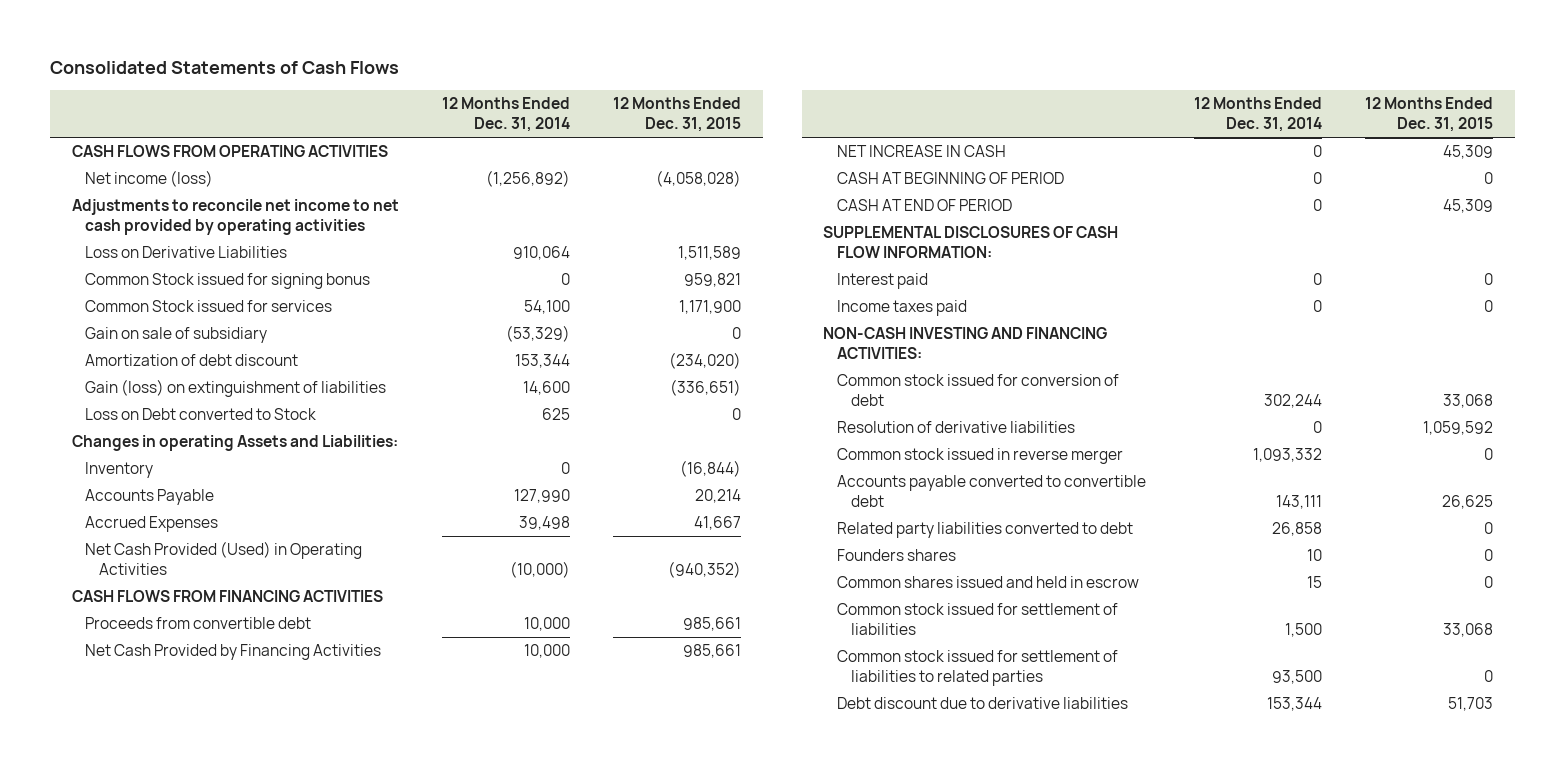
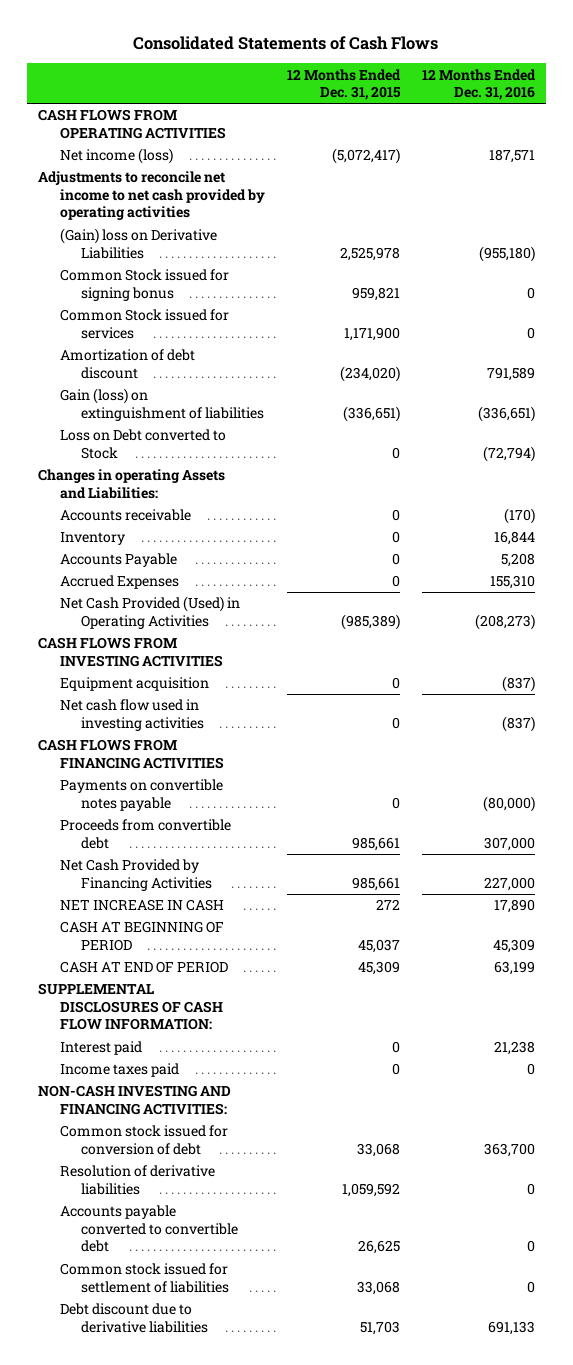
[441,97,570,133] 12 Months Ended Dec. 31, 2014 -> none
none -> [421,68,536,101] 12 Months Ended Dec. 31, 2016
[656,170,742,188] (4,058,028) -> [331,148,400,165] (5,072,417)
[85,246,288,259] Loss on Derivative Liabilities -> [59,228,217,259] (Gain) loss on Derivative Liabilities
[678,246,742,261] 1,511,589 -> [339,246,400,261] 2,525,978
[85,327,268,344] Gain on sale of subsidiary -> none
none -> [59,509,191,522] Accounts receivable
[680,460,742,478] (16,844) -> [391,531,400,544] 0
[695,489,742,504] 20,214 -> [391,553,400,566] 0
[694,516,742,531] 41,667 -> [391,575,400,588] 0
[668,561,742,579] (940,352) -> [340,613,400,630] (985,389)
none -> [38,637,223,667] CASH FLOWS FROM INVESTING ACTIVITIES
none -> [59,677,209,692] Equipment acquisition
none -> [59,699,205,731] Net cash flow used in investing activities
none -> [59,779,223,811] Payments on convertible notes payable
[1442,145,1493,160] 45,309 -> [375,899,400,911] 272
[1483,172,1493,185] 0 -> [357,938,400,953] 45,037
[837,448,1124,465] Common stock issued in reverse merger -> none
[837,522,1134,539] Related party liabilities converted to debt -> none
[837,549,957,562] Founders shares -> none
[837,576,1140,589] Common shares issued and held in escrow -> none
[837,650,1119,687] Common stock issued for settlement of liabilities to related parties -> none

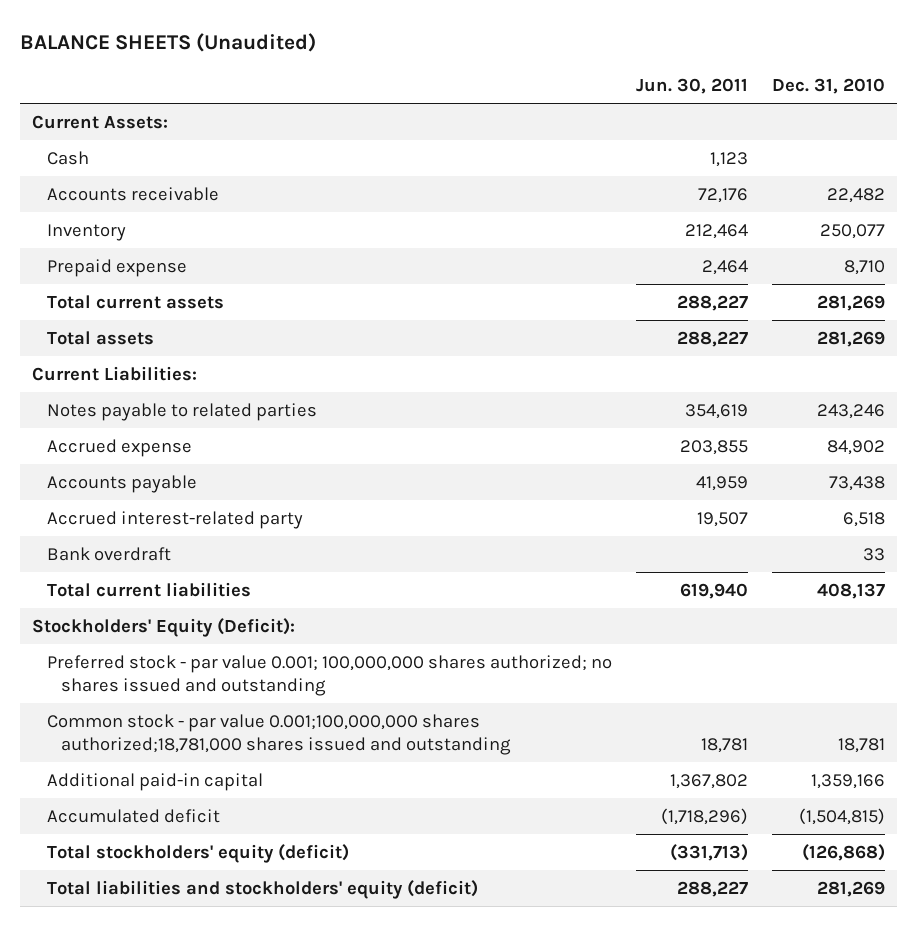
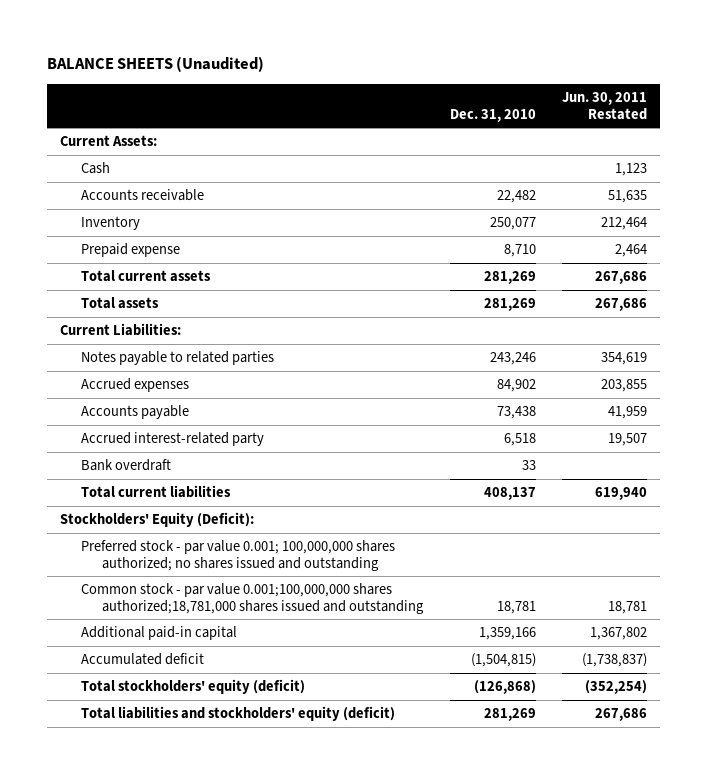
[636,77,749,94] Jun. 30, 2011 -> none
none -> [561,91,647,120] Jun. 30, 2011 Restated
[46,438,192,457] Accrued expense -> [81,378,190,393] Accrued expenses

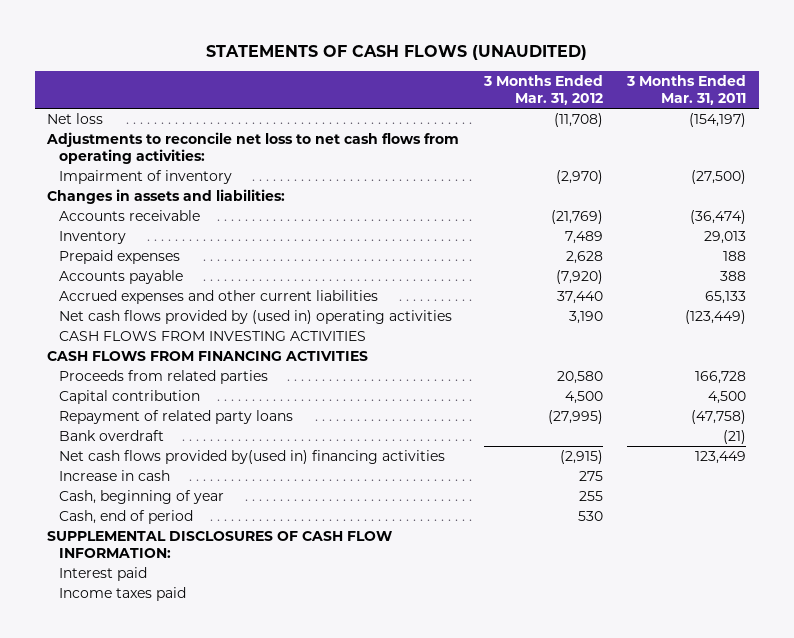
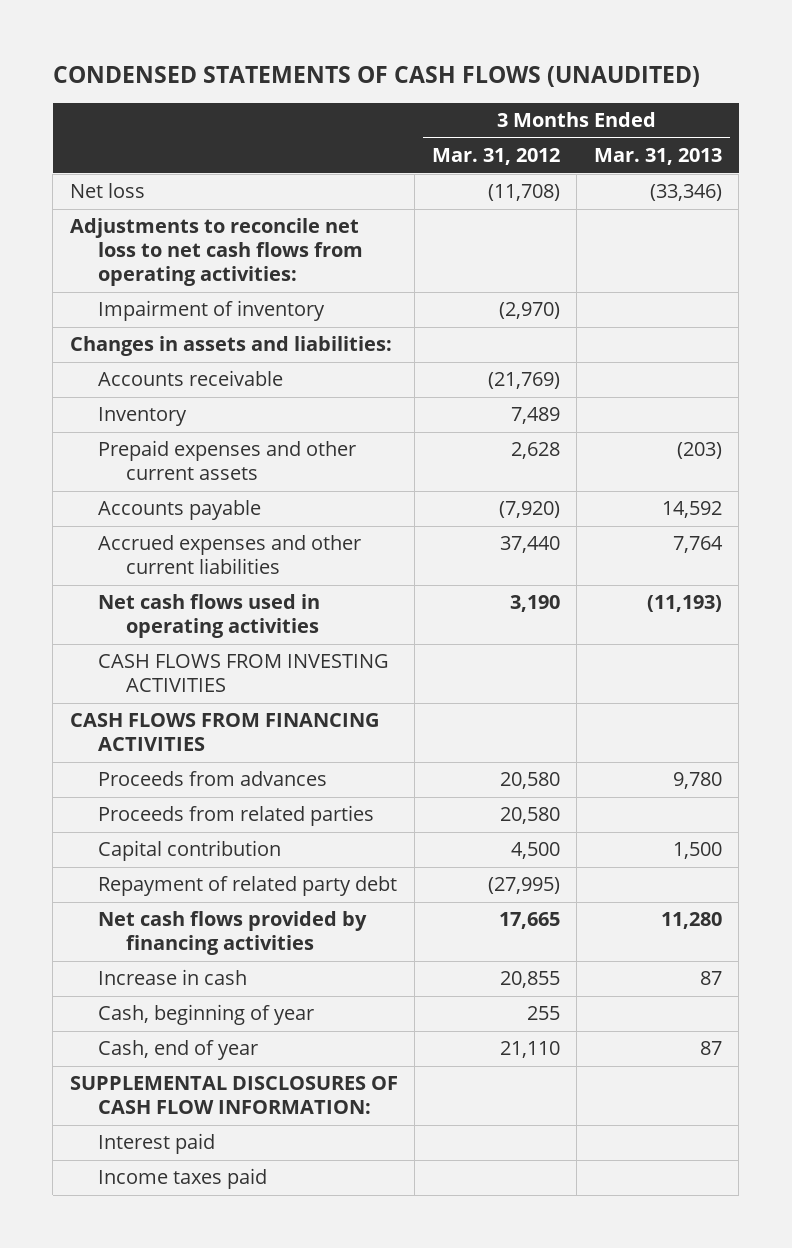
[205,44,587,60] STATEMENTS OF CASH FLOWS (UNAUDITED) -> [52,66,700,88] CONDENSED STATEMENTS OF CASH FLOWS (UNAUDITED)
[626,74,747,105] 3 Months Ended Mar. 31, 2011 -> none
none -> [593,148,722,166] Mar. 31, 2013
[58,250,180,265] Prepaid expenses -> [97,440,356,481] Prepaid expenses and other current assets
[58,310,452,325] Net cash flows provided by (used in) operating activities -> [97,594,320,639] Net cash flows used in operating activities
none -> [97,771,327,787] Proceeds from advances
[58,430,164,442] Bank overdraft -> none
[58,410,293,425] Repayment of related party loans -> [97,876,397,897] Repayment of related party debt
[58,450,445,465] Net cash flows provided by(used in) financing activities -> [97,911,367,956] Net cash flows provided by financing activities
[559,450,603,465] (2,915) -> [498,912,560,930] 17,665
[578,471,603,482] 275 -> [499,971,560,989] 20,855
[58,510,193,525] Cash, end of period -> [97,1040,258,1061] Cash, end of year
[577,511,603,522] 530 -> [499,1041,560,1059] 21,110

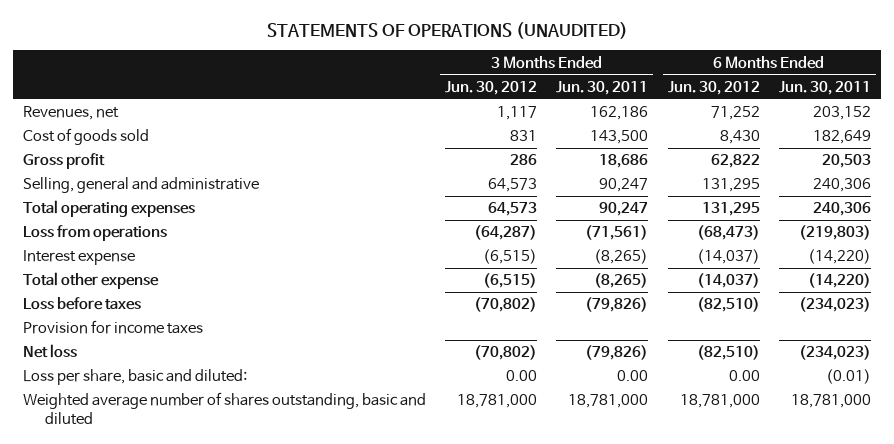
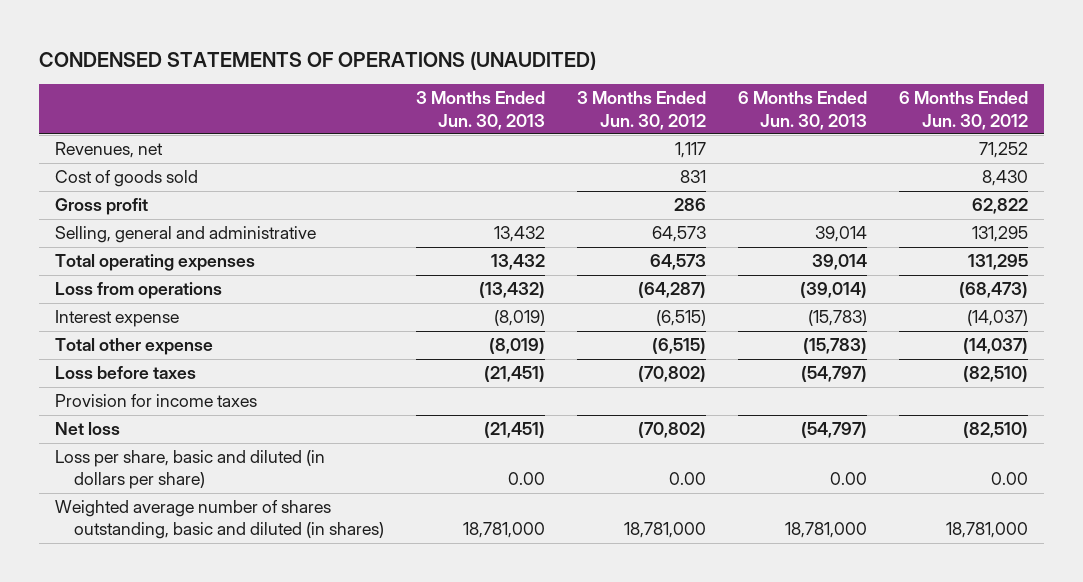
[266,21,628,39] STATEMENTS OF OPERATIONS (UNAUDITED) -> [39,50,597,70] CONDENSED STATEMENTS OF OPERATIONS (UNAUDITED)
[556,80,649,95] Jun. 30, 2011 -> none
[778,80,871,95] Jun. 30, 2011 -> none
none -> [415,91,545,130] 3 Months Ended Jun. 30, 2013
none -> [737,91,867,130] 6 Months Ended Jun. 30, 2013
[22,369,247,386] Loss per share, basic and diluted: -> [55,450,326,490] Loss per share, basic and diluted (in dollars per share)
[22,392,426,425] Weighted average number of shares outstanding, basic and diluted -> [55,500,384,540] Weighted average number of shares outstanding, basic and diluted (in shares)

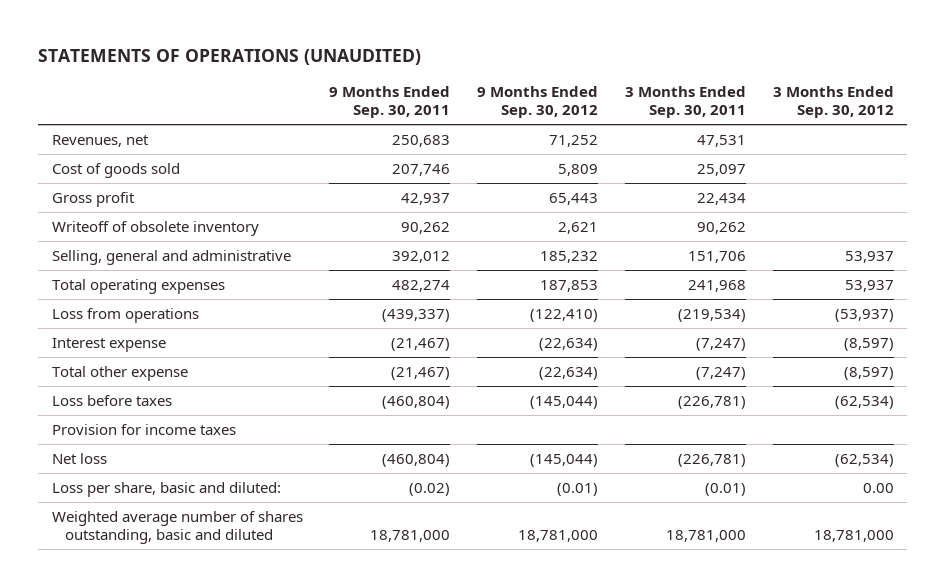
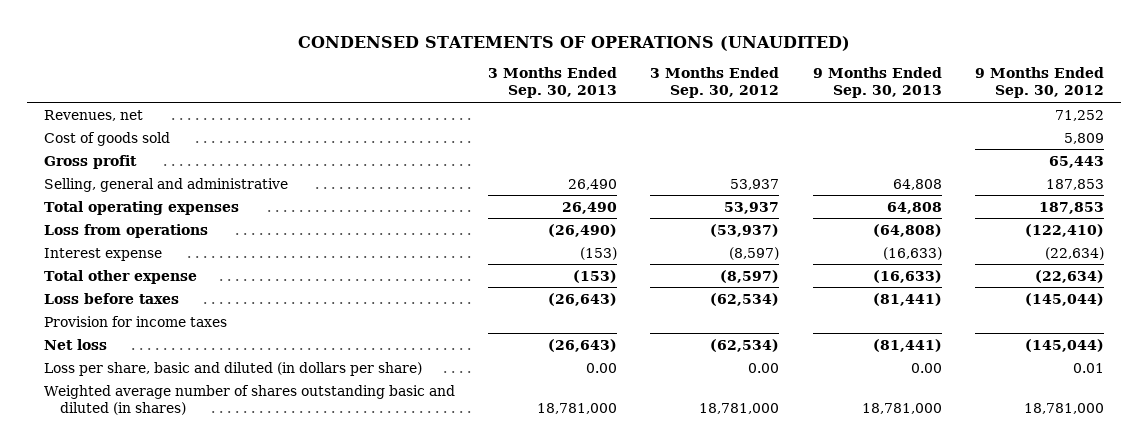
[38,49,422,66] STATEMENTS OF OPERATIONS (UNAUDITED) -> [297,36,850,52] CONDENSED STATEMENTS OF OPERATIONS (UNAUDITED)
[329,86,451,119] 9 Months Ended Sep. 30, 2011 -> none
[624,86,746,119] 3 Months Ended Sep. 30, 2011 -> none
none -> [487,67,617,99] 3 Months Ended Sep. 30, 2013
none -> [812,67,942,99] 9 Months Ended Sep. 30, 2013
[51,221,259,237] Writeoff of obsolete inventory -> none
[540,251,599,264] 185,232 -> [1046,178,1105,190] 187,853
[51,482,281,498] Loss per share, basic and diluted: -> [43,361,422,376] Loss per share, basic and diluted (in dollars per share)
[557,483,599,497] (0.01) -> [1073,362,1105,373] 0.01
[51,511,303,544] Weighted average number of shares outstanding, basic and diluted -> [43,384,455,415] Weighted average number of shares outstanding basic and diluted (in shares)

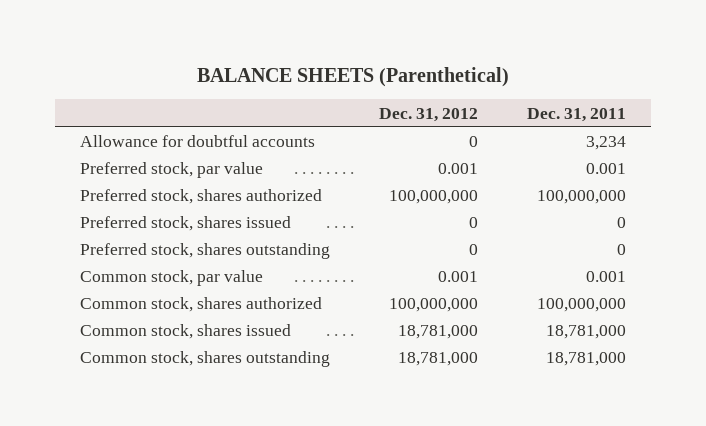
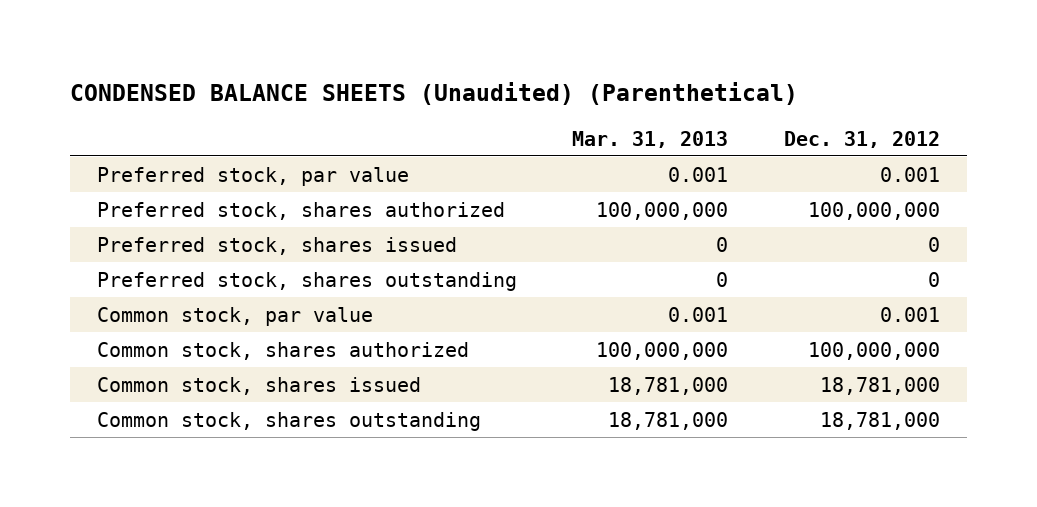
[197,66,510,87] BALANCE SHEETS (Parenthetical) -> [69,81,798,105] CONDENSED BALANCE SHEETS (Unaudited) (Parenthetical)
[527,107,627,122] Dec. 31, 2011 -> none
none -> [572,130,729,148] Mar. 31, 2013
[79,135,315,148] Allowance for doubtful accounts -> none

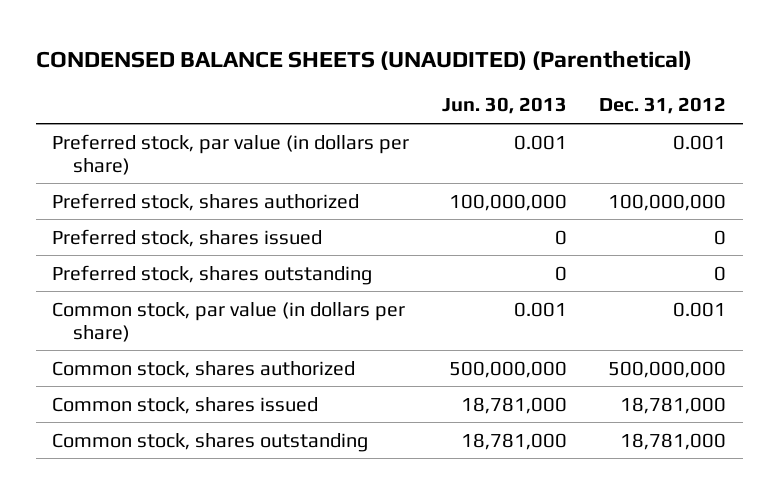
[69,81,798,105] CONDENSED BALANCE SHEETS (Unaudited) (Parenthetical) -> [35,49,692,70] CONDENSED BALANCE SHEETS (UNAUDITED) (Parenthetical)
[572,130,729,148] Mar. 31, 2013 -> none
none -> [441,97,567,115] Jun. 30, 2013
[97,166,410,186] Preferred stock, par value -> [51,133,409,175] Preferred stock, par value (in dollars per share)
[97,306,374,326] Common stock, par value -> [51,301,405,342] Common stock, par value (in dollars per share)
[807,341,940,360] 100,000,000 -> [608,360,727,378] 500,000,000

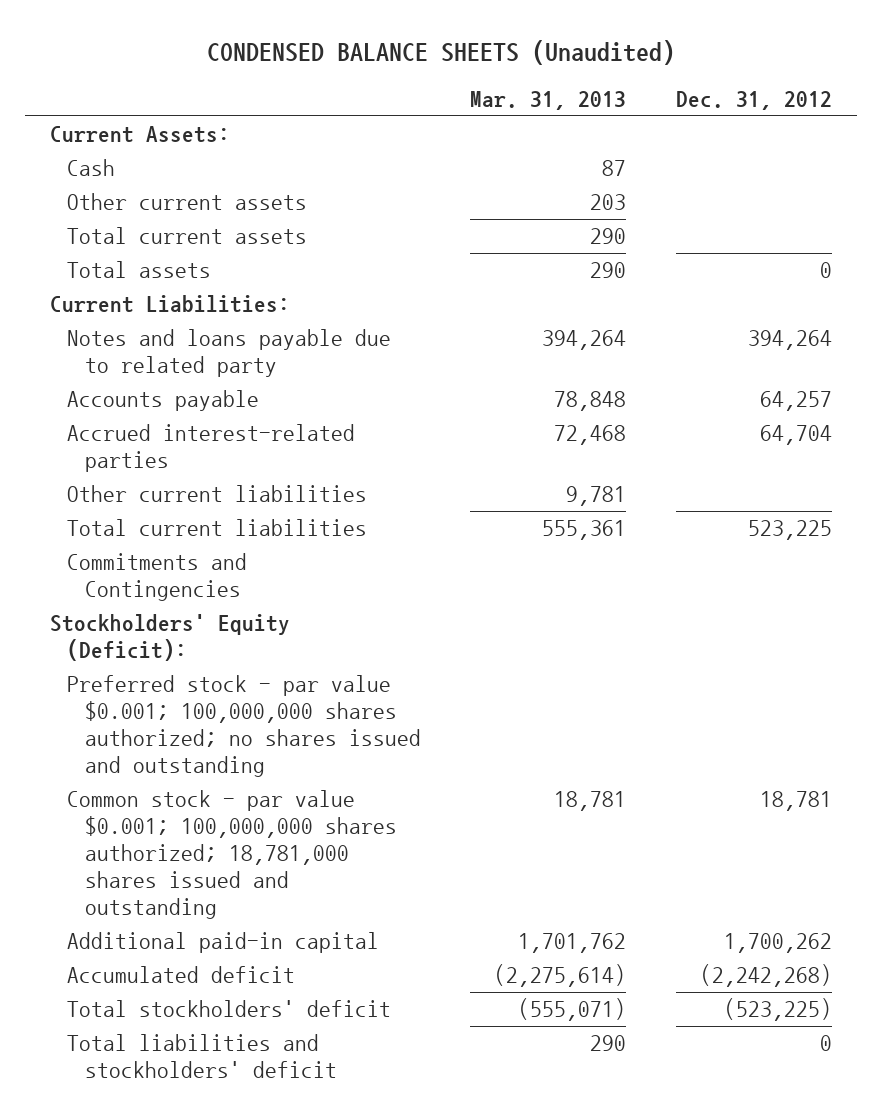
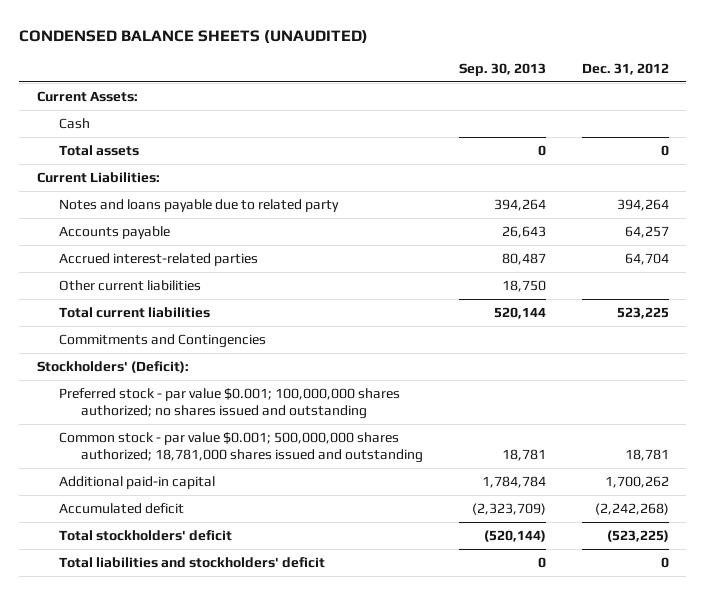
[206,39,675,65] CONDENSED BALANCE SHEETS (Unaudited) -> [19,30,369,45] CONDENSED BALANCE SHEETS (UNAUDITED)
[470,91,627,111] Mar. 31, 2013 -> none
none -> [458,62,546,76] Sep. 30, 2013
[67,193,308,211] Other current assets -> none
[67,227,308,245] Total current assets -> none
[49,614,290,662] Stockholders' Equity (Deficit): -> [37,360,190,373] Stockholders' (Deficit):
[67,790,397,920] Common stock - par value $0.001; 100,000,000 shares authorized; 18,781,000 shares issued and outstanding -> [59,431,423,463] Common stock - par value $0.001; 500,000,000 shares authorized; 18,781,000 shares issued and outstanding

